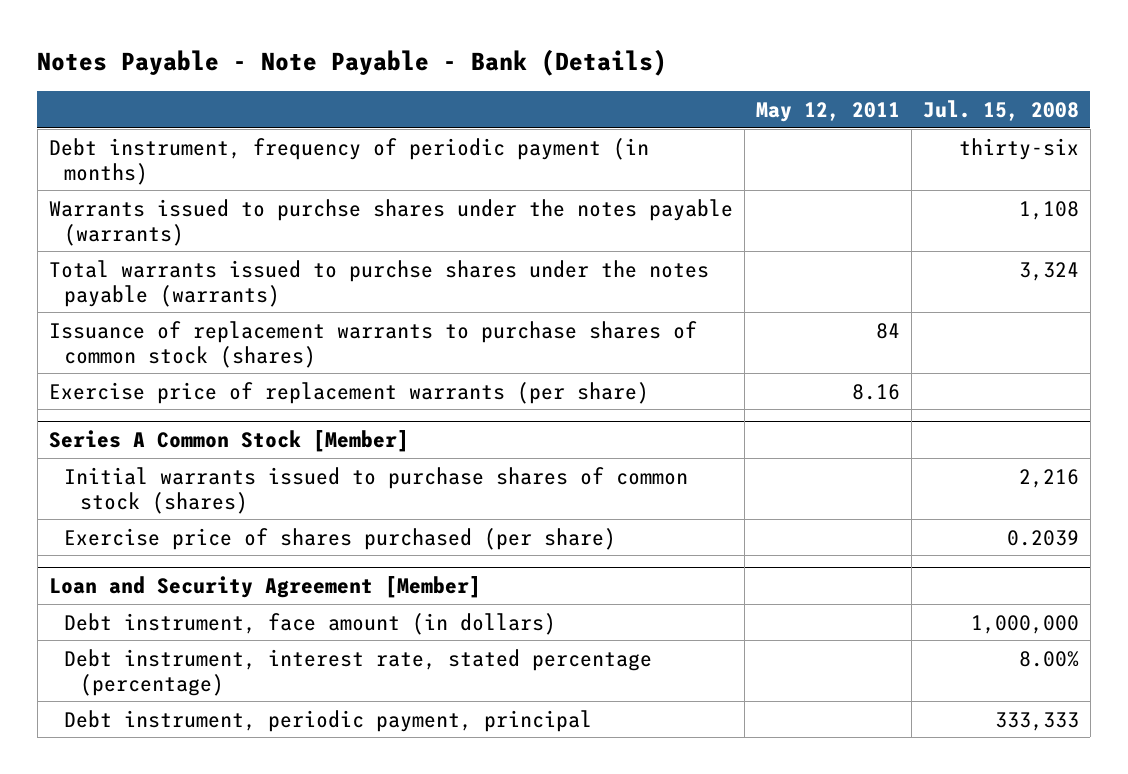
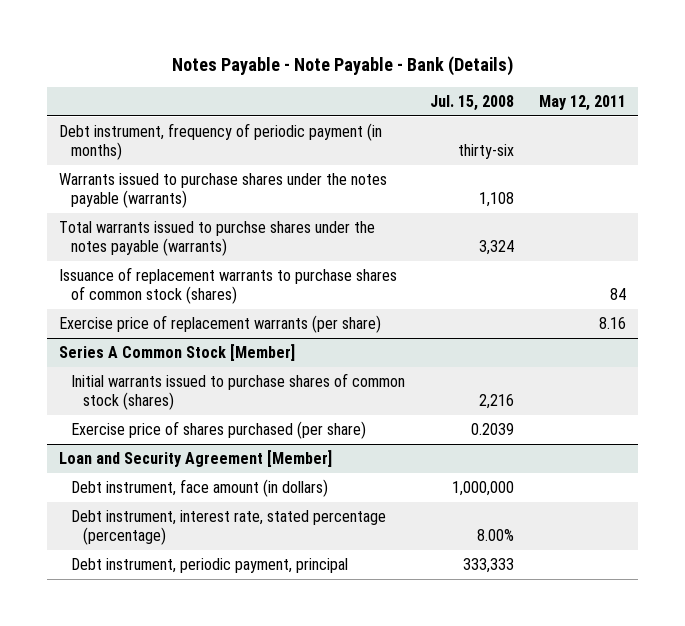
[48,198,733,246] Warrants issued to purchse shares under the notes payable (warrants) -> [59,172,388,208] Warrants issued to purchase shares under the notes payable (warrants)

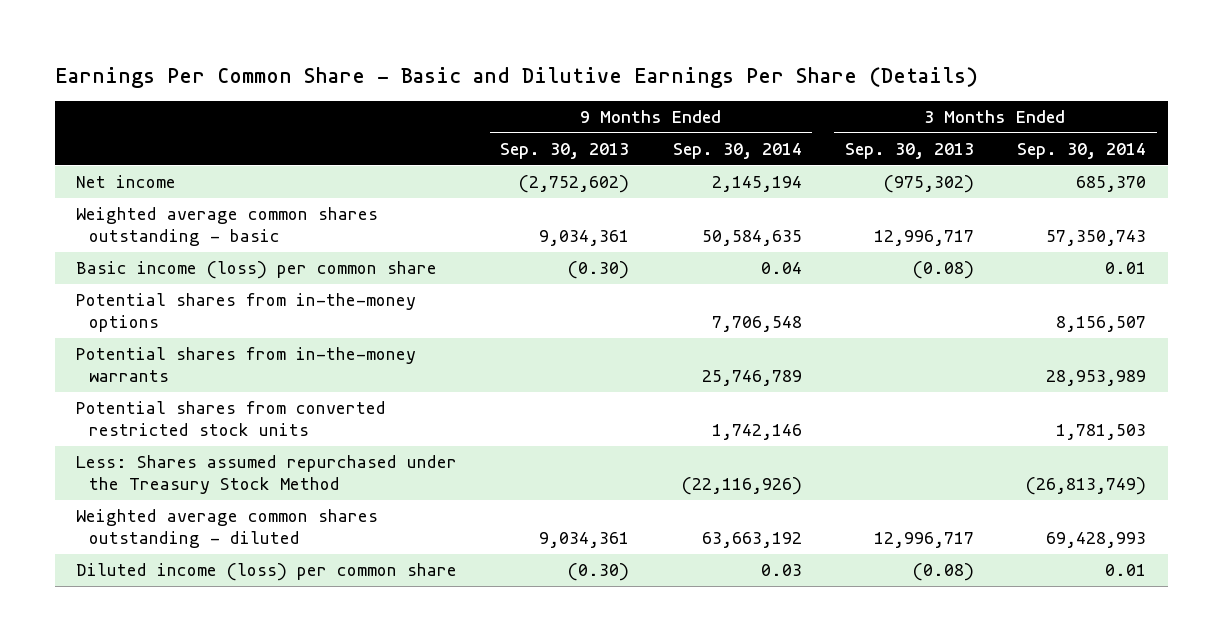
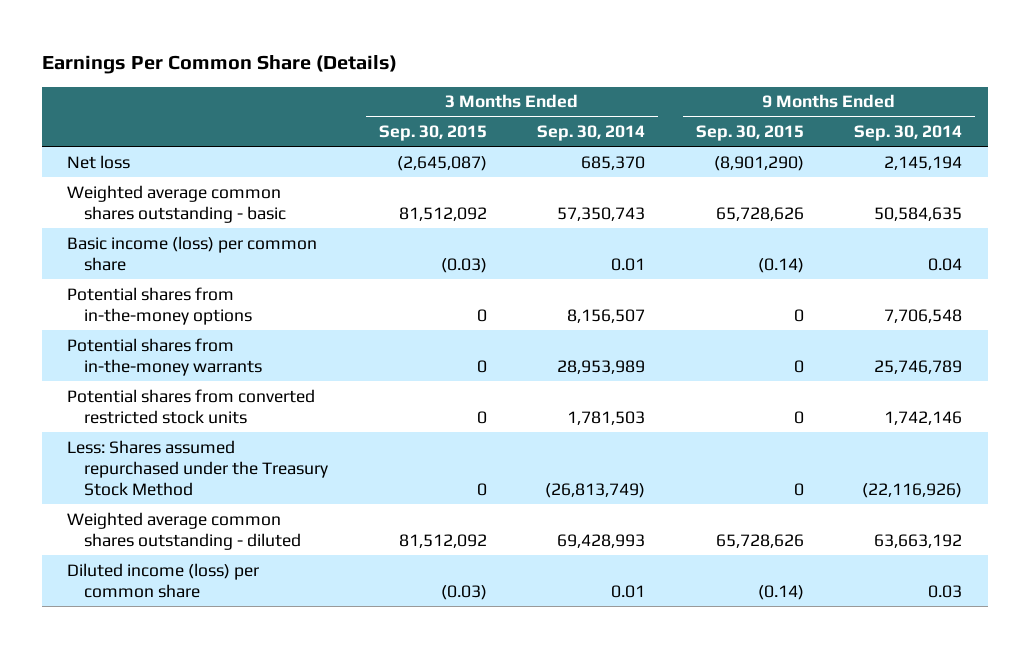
[54,66,978,88] Earnings Per Common Share - Basic and Dilutive Earnings Per Share (Details) -> [42,55,398,75] Earnings Per Common Share (Details)
[500,143,630,160] Sep. 30, 2013 -> none
[844,143,974,160] Sep. 30, 2013 -> none
none -> [378,125,487,142] Sep. 30, 2015
none -> [695,125,804,142] Sep. 30, 2015
[76,175,177,189] Net income -> [67,154,131,169] Net loss

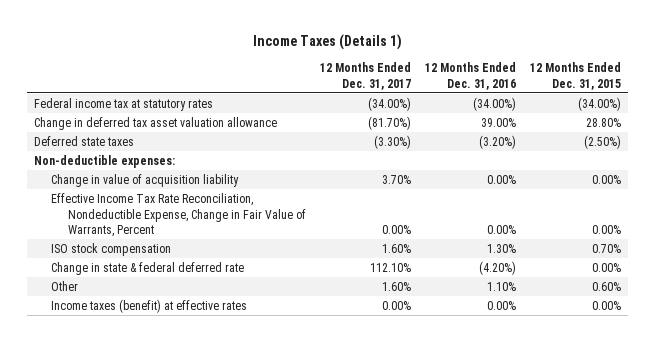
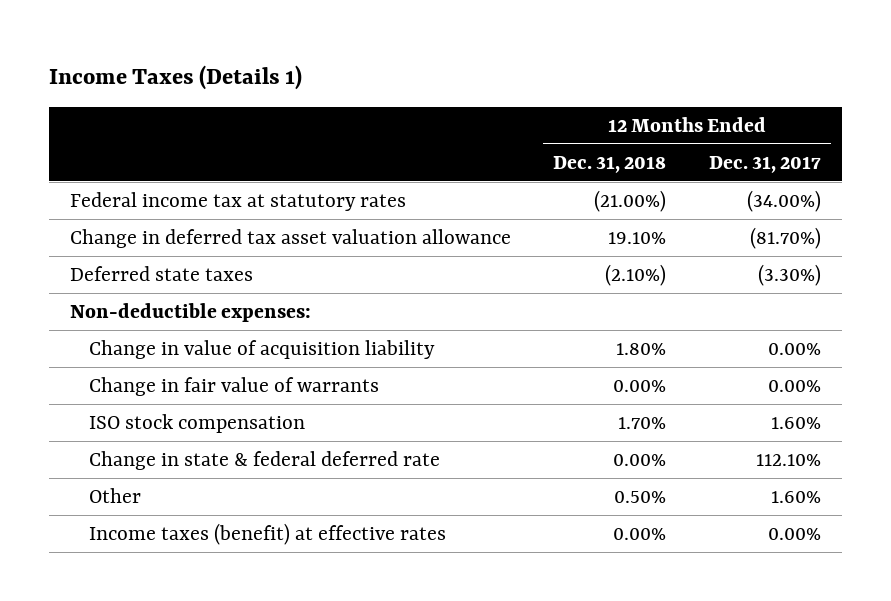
[424,61,516,90] 12 Months Ended Dec. 31, 2016 -> none
[529,61,621,90] 12 Months Ended Dec. 31, 2015 -> none
none -> [553,155,667,173] Dec. 31, 2018
[381,174,411,184] 3.70% -> [767,342,821,355] 0.00%
[51,192,306,238] Effective Income Tax Rate Reconciliation, Nondeductible Expense, Change in Fair Value of Warrants, Percent -> [89,376,380,396] Change in fair value of warrants

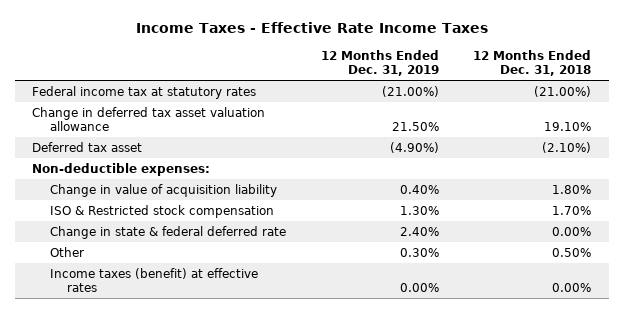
[48,65,302,91] Income Taxes (Details 1) -> [135,22,488,34] Income Taxes - Effective Rate Income Taxes
[708,155,821,173] Dec. 31, 2017 -> none
none -> [320,49,439,76] 12 Months Ended Dec. 31, 2019
[69,265,253,281] Deferred state taxes -> [32,141,143,152] Deferred tax asset
[89,376,380,396] Change in fair value of warrants -> none
[89,413,306,433] ISO stock compensation -> [49,204,274,218] ISO & Restricted stock compensation

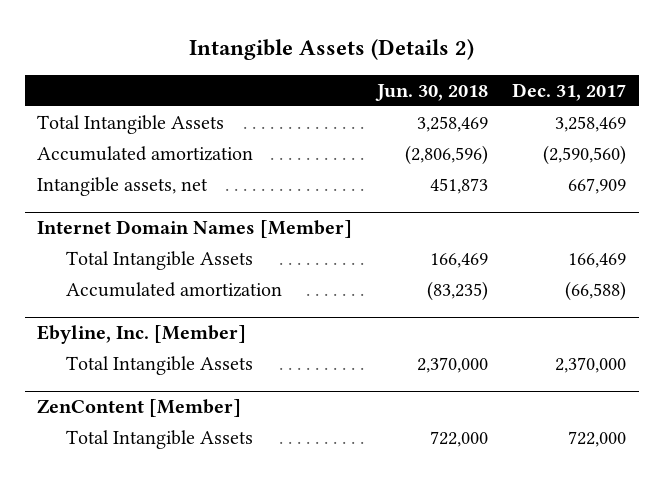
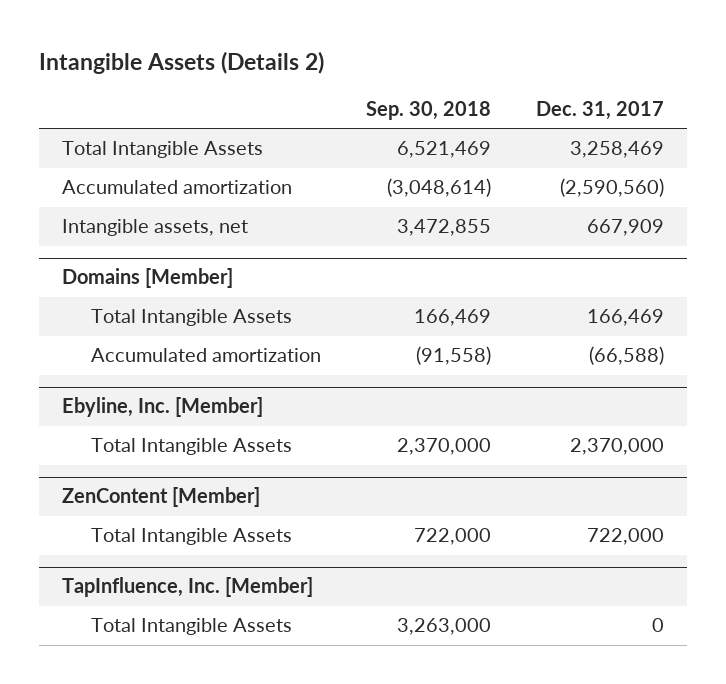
[374,83,488,101] Jun. 30, 2018 -> none
none -> [366,101,492,121] Sep. 30, 2018
[36,219,352,238] Internet Domain Names [Member] -> [61,268,233,289] Domains [Member]
none -> [61,577,313,598] TapInfluence, Inc. [Member]
none -> [91,618,293,636] Total Intangible Assets

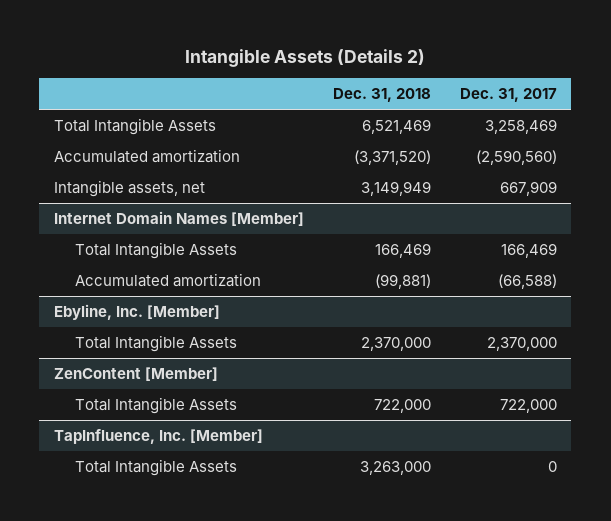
[366,101,492,121] Sep. 30, 2018 -> none
none -> [332,88,431,103] Dec. 31, 2018
[61,268,233,289] Domains [Member] -> [53,211,304,227] Internet Domain Names [Member]

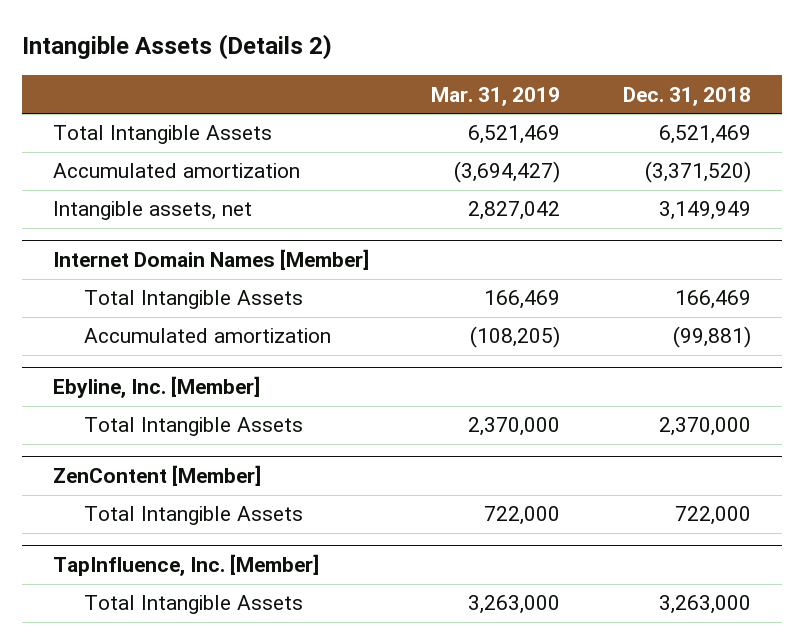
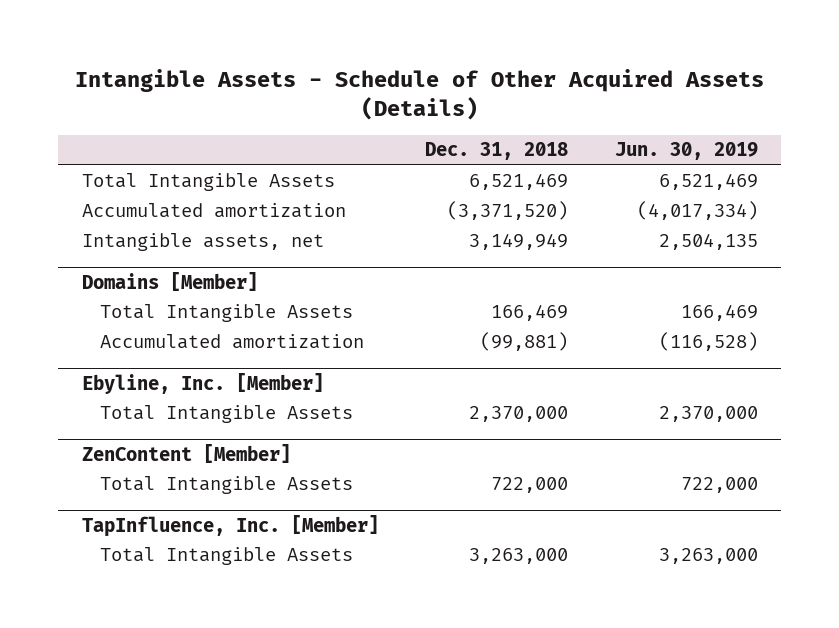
[22,34,333,61] Intangible Assets (Details 2) -> [74,69,764,121] Intangible Assets - Schedule of Other Acquired Assets (Details)
[431,86,561,106] Mar. 31, 2019 -> none
none -> [614,142,758,161] Jun. 30, 2019
[53,249,370,271] Internet Domain Names [Member] -> [81,271,258,291] Domains [Member]

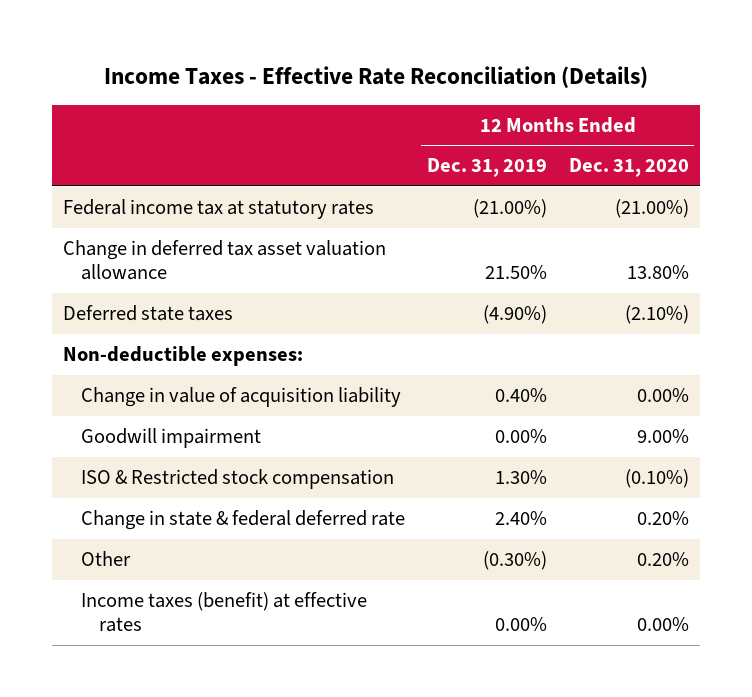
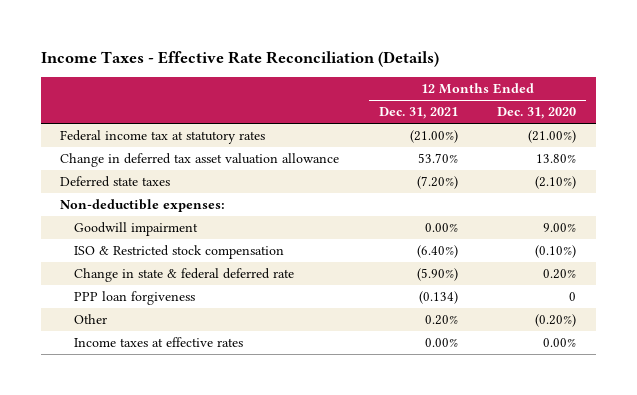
[426,158,547,178] Dec. 31, 2019 -> none
none -> [378,107,458,120] Dec. 31, 2021
[80,387,401,408] Change in value of acquisition liability -> none
none -> [73,291,195,306] PPP loan forgiveness
[636,552,689,567] 0.20% -> [535,314,577,328] (0.20%)
[80,592,367,633] Income taxes (benefit) at effective rates -> [73,337,243,348] Income taxes at effective rates

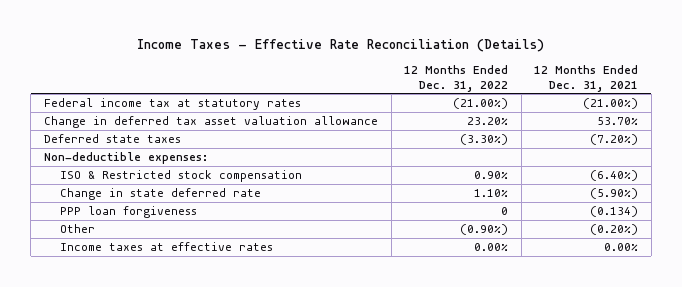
[497,107,577,120] Dec. 31, 2020 -> none
none -> [404,65,509,92] 12 Months Ended Dec. 31, 2022
[73,222,198,237] Goodwill impairment -> none
[73,268,294,283] Change in state & federal deferred rate -> [59,187,261,200] Change in state deferred rate
[424,315,458,326] 0.20% -> [590,223,639,235] (0.20%)

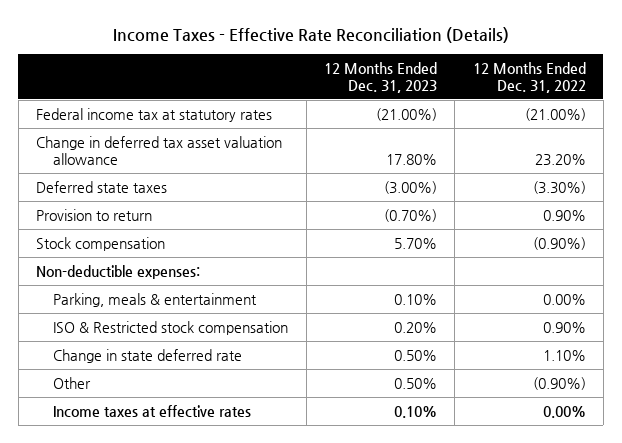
[534,65,639,92] 12 Months Ended Dec. 31, 2021 -> none
none -> [323,61,437,93] 12 Months Ended Dec. 31, 2023
none -> [35,208,152,221] Provision to return
none -> [35,236,165,251] Stock compensation
none -> [53,292,258,307] Parking, meals & entertainment
[59,205,197,218] PPP loan forgiveness -> none

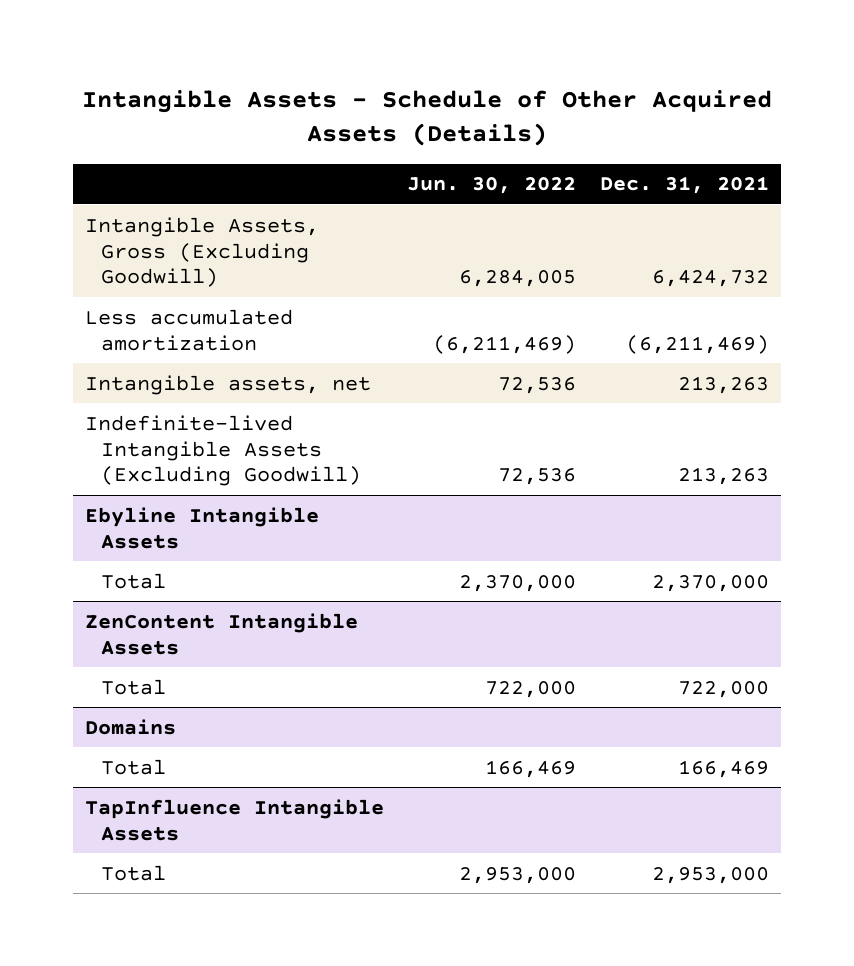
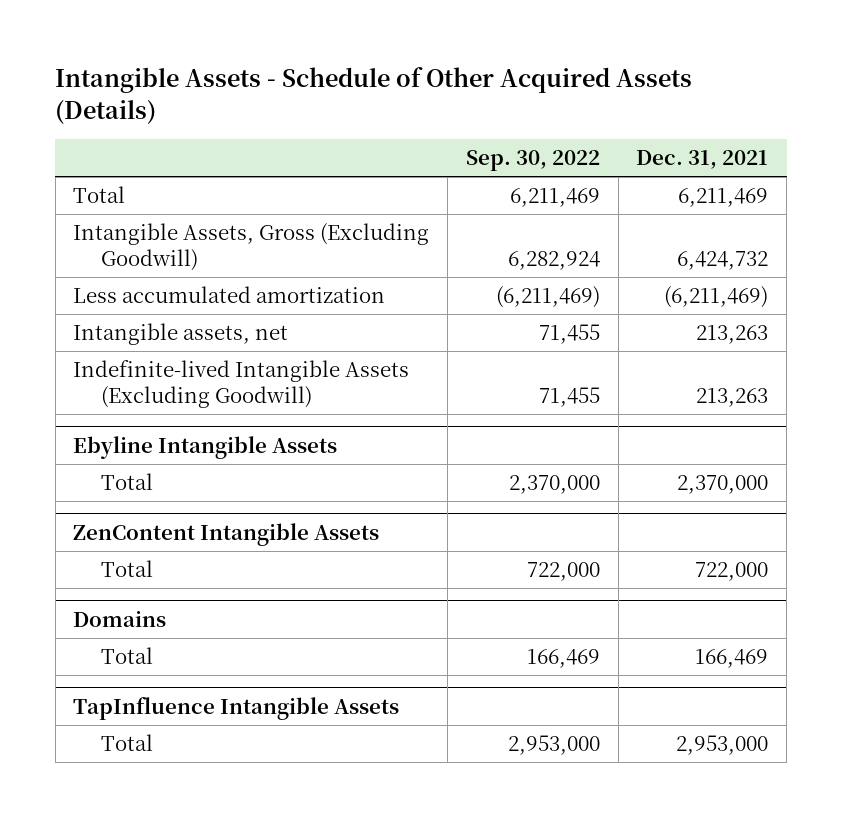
[407,177,577,195] Jun. 30, 2022 -> none
none -> [465,150,600,172] Sep. 30, 2022
none -> [73,186,126,204] Total

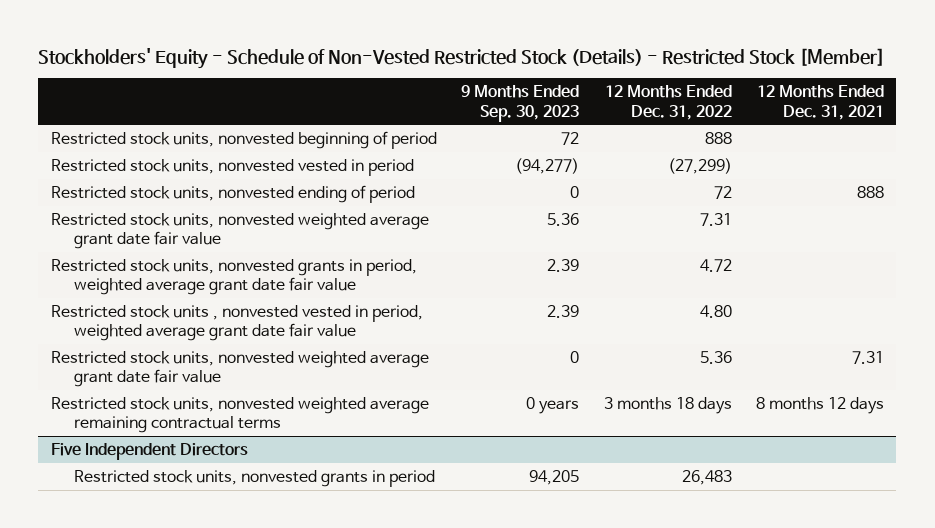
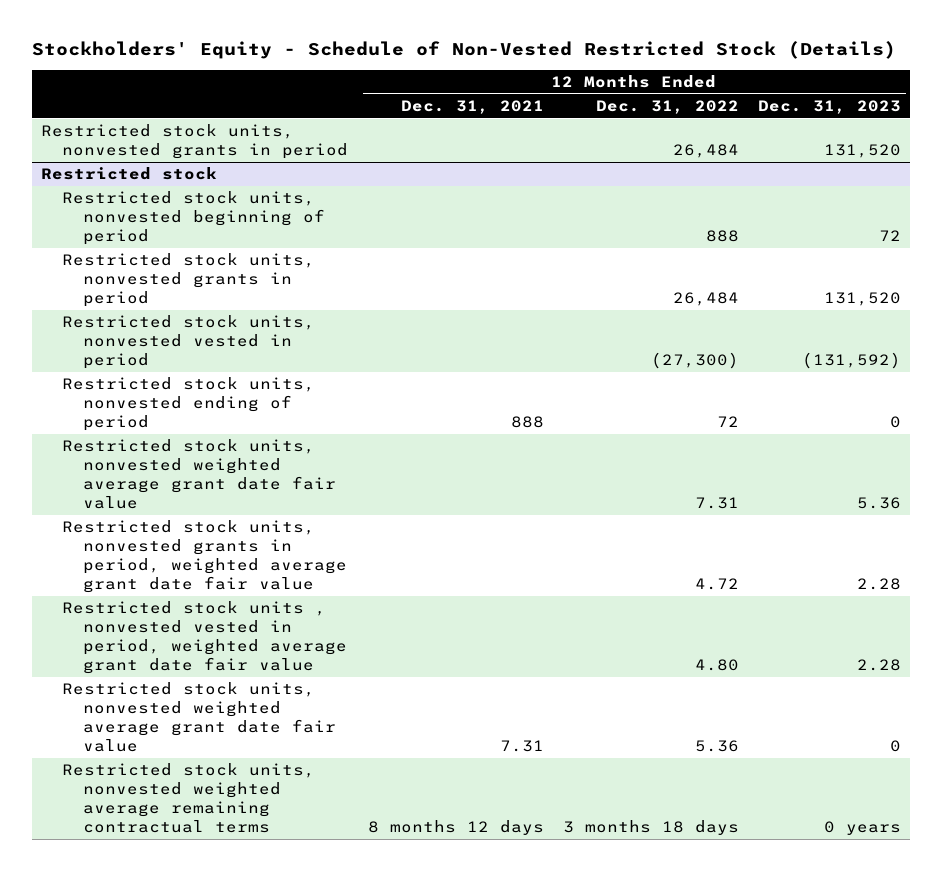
[38,47,886,69] Stockholders' Equity - Schedule of Non-Vested Restricted Stock (Details) - Restricted Stock [Member] -> [31,40,896,59] Stockholders' Equity - Schedule of Non-Vested Restricted Stock (Details)
[461,85,580,122] 9 Months Ended Sep. 30, 2023 -> none
none -> [757,99,901,114] Dec. 31, 2023
none -> [41,124,349,160] Restricted stock units, nonvested grants in period
none -> [41,167,218,181] Restricted stock
none -> [62,253,316,307] Restricted stock units, nonvested grants in period
[667,157,732,174] (27,299) -> [650,351,739,369] (27,300)
[50,442,248,460] Five Independent Directors -> none
[74,469,436,487] Restricted stock units, nonvested grants in period -> none

